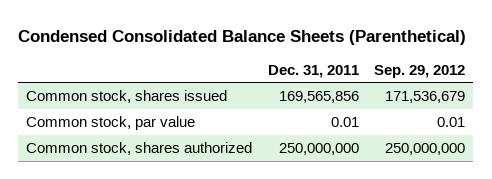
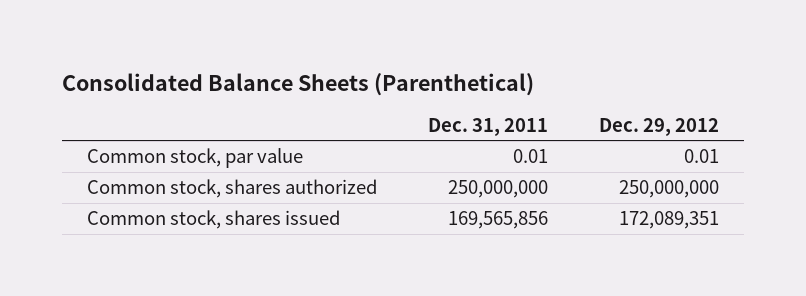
[18,29,467,45] Condensed Consolidated Balance Sheets (Parenthetical) -> [61,73,534,97] Consolidated Balance Sheets (Parenthetical)
[374,64,466,78] Sep. 29, 2012 -> none
none -> [598,117,719,136] Dec. 29, 2012
[26,90,228,104] Common stock, shares issued -> [87,210,341,230] Common stock, shares issued

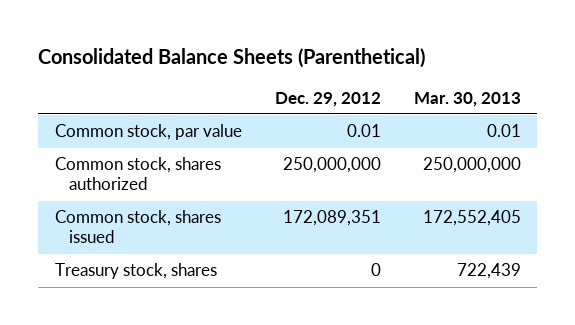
[427,117,548,136] Dec. 31, 2011 -> none
none -> [413,91,521,107] Mar. 30, 2013
none -> [54,263,217,280] Treasury stock, shares

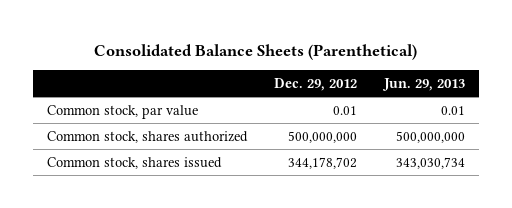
[413,91,521,107] Mar. 30, 2013 -> none
none -> [382,77,466,91] Jun. 29, 2013
[54,263,217,280] Treasury stock, shares -> none
[282,157,381,174] 250,000,000 -> [288,130,358,143] 500,000,000
[282,210,381,227] 172,089,351 -> [288,156,358,169] 344,178,702

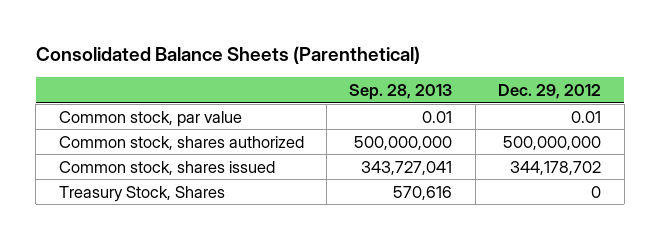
[382,77,466,91] Jun. 29, 2013 -> none
none -> [349,83,453,100] Sep. 28, 2013
none -> [58,185,225,202] Treasury Stock, Shares

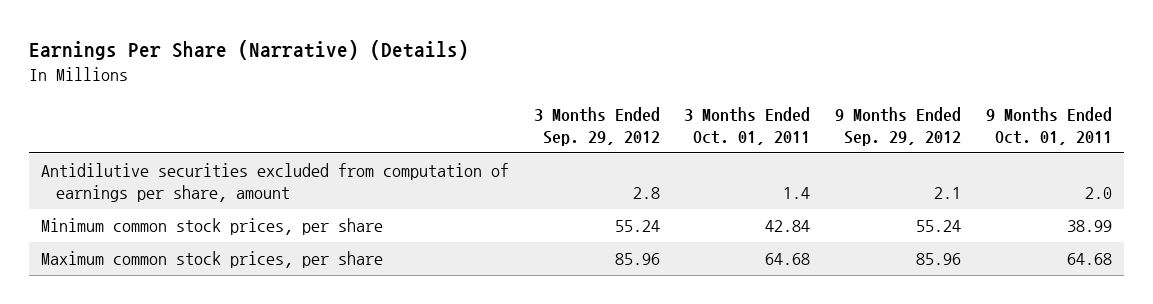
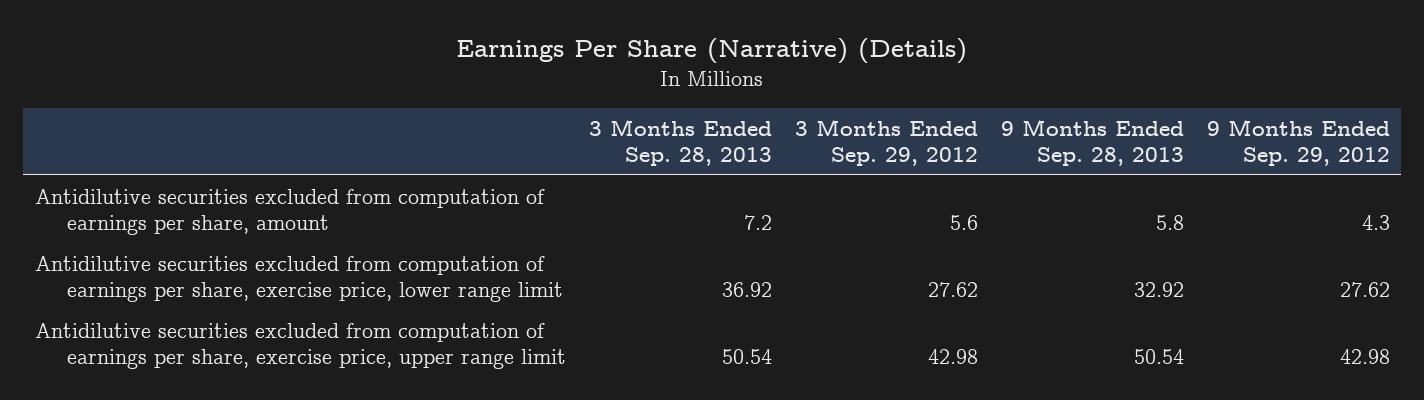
[684,107,811,145] 3 Months Ended Oct. 01, 2011 -> none
[985,107,1112,145] 9 Months Ended Oct. 01, 2011 -> none
none -> [589,118,773,166] 3 Months Ended Sep. 28, 2013
none -> [1000,118,1184,166] 9 Months Ended Sep. 28, 2013
[41,218,384,236] Minimum common stock prices, per share -> none
[41,251,384,269] Maximum common stock prices, per share -> none
[632,186,660,199] 2.8 -> [950,214,979,230] 5.6
[934,186,962,199] 2.1 -> [1361,214,1390,230] 4.3
none -> [34,256,564,302] Antidilutive securities excluded from computation of earnings per share, exercise price, lower range limit
none -> [34,323,567,369] Antidilutive securities excluded from computation of earnings per share, exercise price, upper range limit

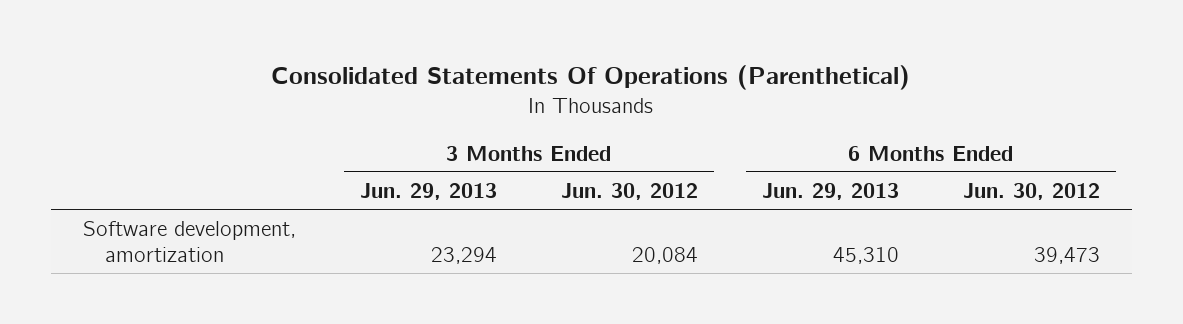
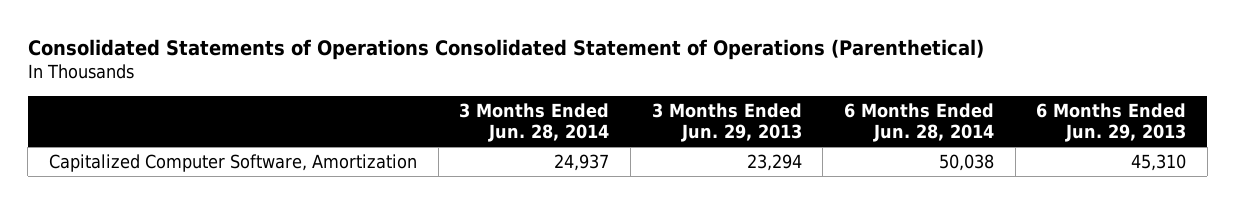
[271,65,911,91] Consolidated Statements Of Operations (Parenthetical) -> [27,38,984,60] Consolidated Statements of Operations Consolidated Statement of Operations (Parenthetical)
[560,182,698,200] Jun. 30, 2012 -> none
[962,182,1100,200] Jun. 30, 2012 -> none
none -> [459,102,610,142] 3 Months Ended Jun. 28, 2014
none -> [843,102,994,142] 6 Months Ended Jun. 28, 2014
[82,221,296,263] Software development, amortization -> [48,153,417,172] Capitalized Computer Software, Amortization

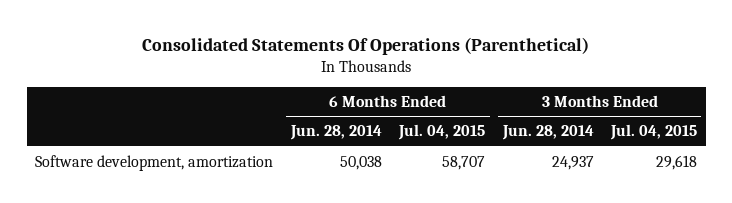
[27,38,984,60] Consolidated Statements of Operations Consolidated Statement of Operations (Parenthetical) -> [142,36,590,55] Consolidated Statements Of Operations (Parenthetical)
[651,102,802,142] 3 Months Ended Jun. 29, 2013 -> none
[1036,102,1187,142] 6 Months Ended Jun. 29, 2013 -> none
none -> [398,124,486,141] Jul. 04, 2015
none -> [610,124,698,141] Jul. 04, 2015
[48,153,417,172] Capitalized Computer Software, Amortization -> [35,154,274,171] Software development, amortization

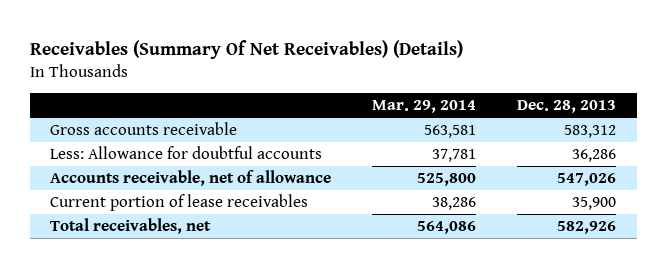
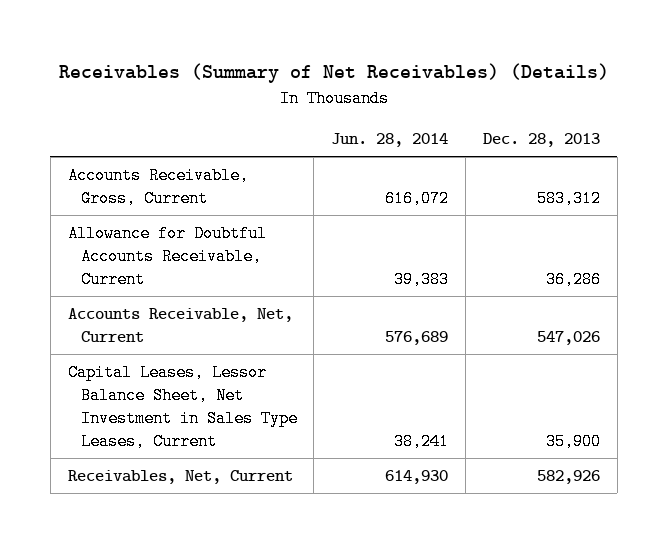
[29,39,463,59] Receivables (Summary Of Net Receivables) (Details) -> [58,63,609,84] Receivables (Summary of Net Receivables) (Details)
[372,100,477,114] Mar. 29, 2014 -> none
none -> [331,133,449,148] Jun. 28, 2014
[50,122,238,136] Gross accounts receivable -> [67,167,249,208] Accounts Receivable, Gross, Current
[50,146,323,160] Less: Allowance for doubtful accounts -> [67,225,267,289] Allowance for Doubtful Accounts Receivable, Current
[50,170,332,187] Accounts receivable, net of allowance -> [67,308,293,343] Accounts Receivable, Net, Current
[50,194,309,212] Current portion of lease receivables -> [67,364,298,451] Capital Leases, Lessor Balance Sheet, Net Investment in Sales Type Leases, Current
[50,218,212,235] Total receivables, net -> [67,470,293,485] Receivables, Net, Current

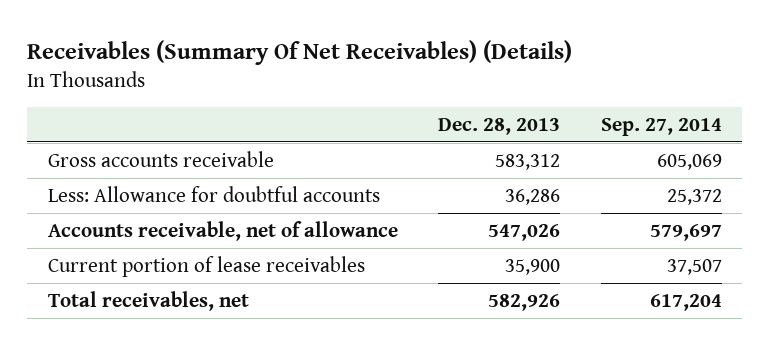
[58,63,609,84] Receivables (Summary of Net Receivables) (Details) -> [27,40,573,66] Receivables (Summary Of Net Receivables) (Details)
[331,133,449,148] Jun. 28, 2014 -> none
none -> [600,117,722,136] Sep. 27, 2014
[67,167,249,208] Accounts Receivable, Gross, Current -> [47,150,274,167] Gross accounts receivable
[67,225,267,289] Allowance for Doubtful Accounts Receivable, Current -> [47,185,380,202] Less: Allowance for doubtful accounts
[67,308,293,343] Accounts Receivable, Net, Current -> [47,220,398,241] Accounts receivable, net of allowance
[67,364,298,451] Capital Leases, Lessor Balance Sheet, Net Investment in Sales Type Leases, Current -> [47,255,365,277] Current portion of lease receivables
[67,470,293,485] Receivables, Net, Current -> [47,290,249,311] Total receivables, net

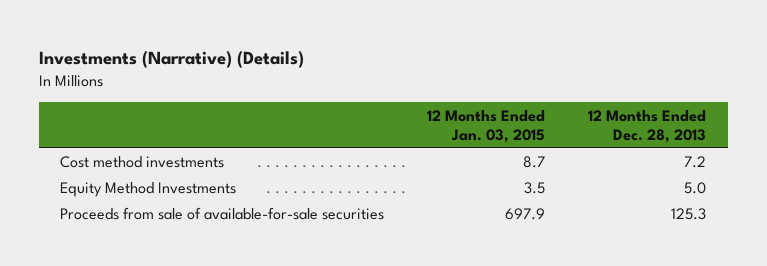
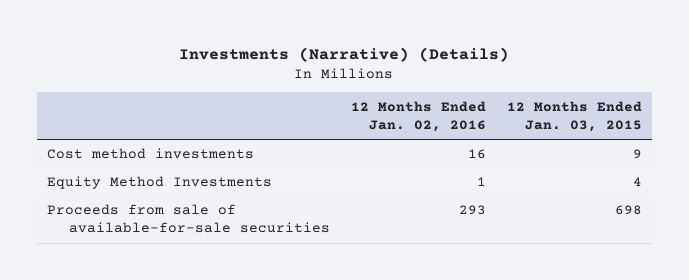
[588,109,707,144] 12 Months Ended Dec. 28, 2013 -> none
none -> [350,100,486,132] 12 Months Ended Jan. 02, 2016
[523,156,546,169] 8.7 -> [632,149,642,160] 9
[524,182,546,195] 3.5 -> [632,177,642,187] 4
[505,208,546,221] 697.9 -> [614,205,642,216] 698

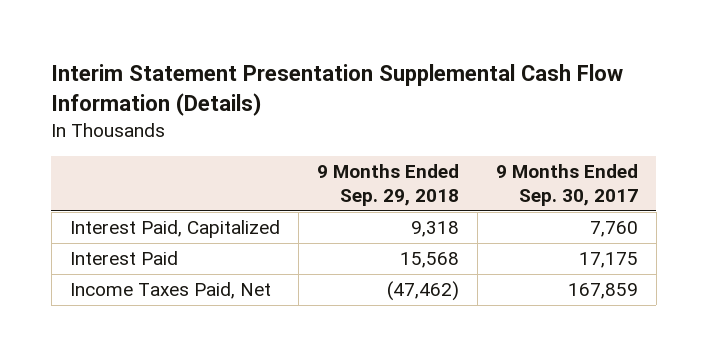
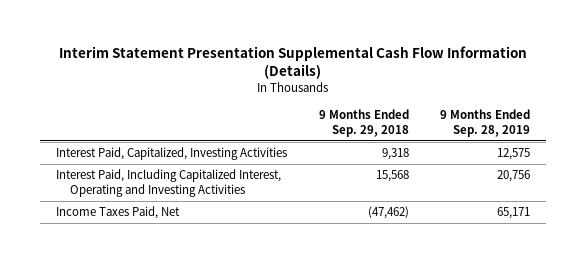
[495,164,638,207] 9 Months Ended Sep. 30, 2017 -> none
none -> [440,109,531,137] 9 Months Ended Sep. 28, 2019
[69,220,280,239] Interest Paid, Capitalized -> [55,147,287,161] Interest Paid, Capitalized, Investing Activities
[69,251,178,266] Interest Paid -> [55,169,281,197] Interest Paid, Including Capitalized Interest, Operating and Investing Activities

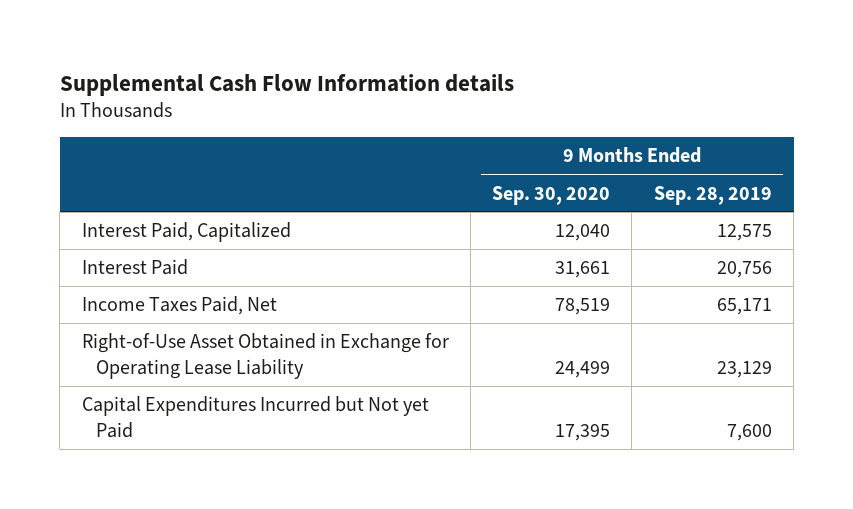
[59,46,528,80] Interim Statement Presentation Supplemental Cash Flow Information (Details) -> [59,73,514,96] Supplemental Cash Flow Information details
[318,109,409,137] 9 Months Ended Sep. 29, 2018 -> none
none -> [492,185,611,205] Sep. 30, 2020
[55,147,287,161] Interest Paid, Capitalized, Investing Activities -> [81,222,291,243] Interest Paid, Capitalized
[55,169,281,197] Interest Paid, Including Capitalized Interest, Operating and Investing Activities -> [81,259,188,276] Interest Paid
none -> [81,333,449,379] Right-of-Use Asset Obtained in Exchange for Operating Lease Liability
none -> [81,396,429,438] Capital Expenditures Incurred but Not yet Paid

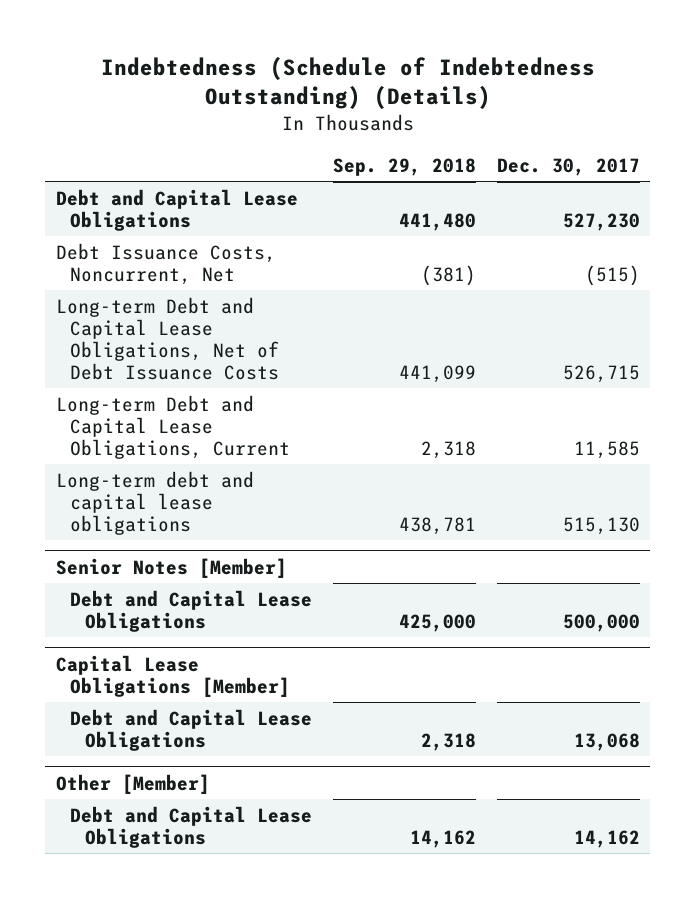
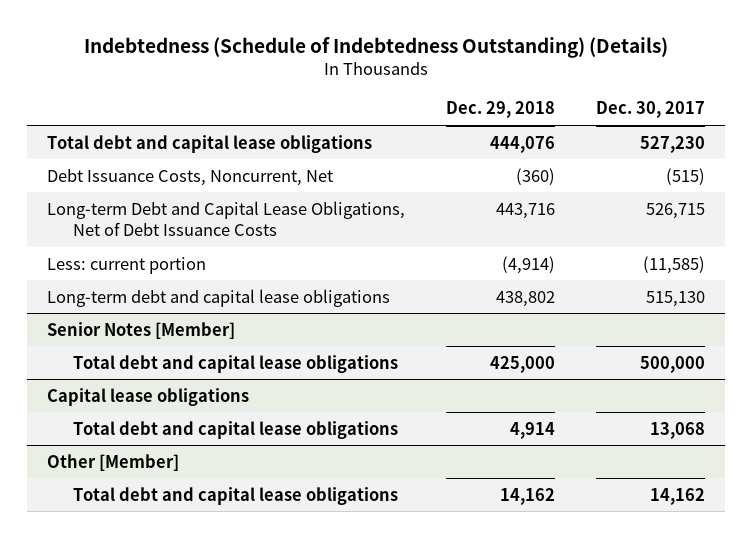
[333,157,477,176] Sep. 29, 2018 -> none
none -> [446,101,556,119] Dec. 29, 2018
[55,188,298,231] Debt and Capital Lease Obligations -> [47,134,373,153] Total debt and capital lease obligations
[55,394,291,459] Long-term Debt and Capital Lease Obligations, Current -> none
none -> [47,256,207,274] Less: current portion
[70,589,313,632] Debt and Capital Lease Obligations -> [73,354,399,373] Total debt and capital lease obligations
[55,654,291,697] Capital Lease Obligations [Member] -> [47,387,250,406] Capital lease obligations
[70,708,313,751] Debt and Capital Lease Obligations -> [73,420,399,439] Total debt and capital lease obligations
[70,805,313,848] Debt and Capital Lease Obligations -> [73,486,399,505] Total debt and capital lease obligations

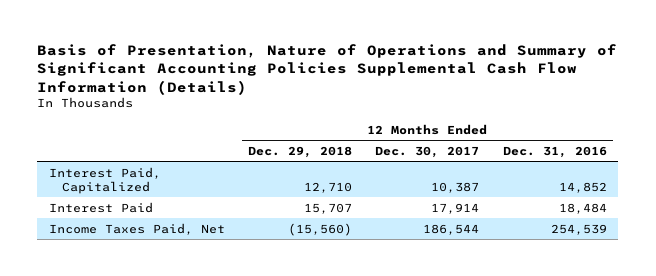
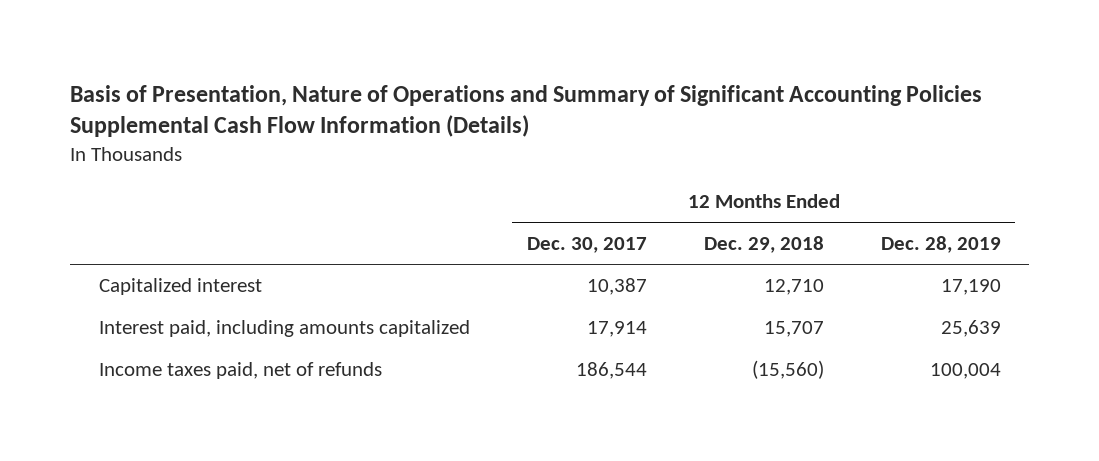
[502,145,607,158] Dec. 31, 2016 -> none
none -> [880,235,1001,253] Dec. 28, 2019
[48,166,161,194] Interest Paid, Capitalized -> [98,278,262,296] Capitalized interest
[48,201,153,213] Interest Paid -> [98,320,470,338] Interest paid, including amounts capitalized
[48,222,225,235] Income Taxes Paid, Net -> [98,362,382,380] Income taxes paid, net of refunds

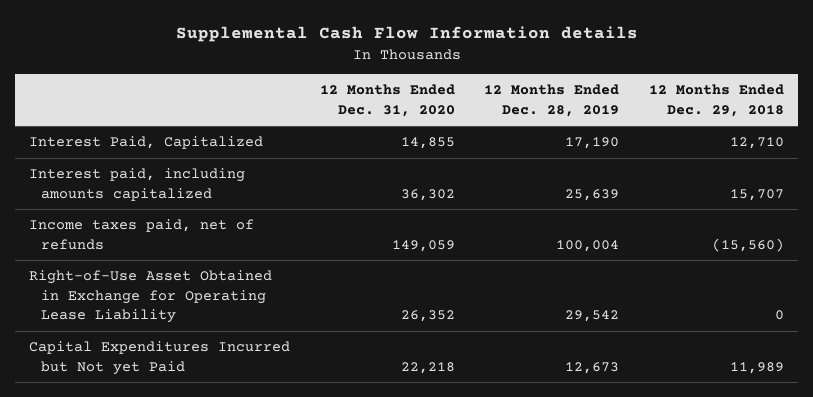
[70,84,983,138] Basis of Presentation, Nature of Operations and Summary of Significant Accounting Policies Supplemental Cash Flow Information (Details) -> [175,26,638,43] Supplemental Cash Flow Information details
[526,236,647,253] Dec. 30, 2017 -> none
none -> [319,84,455,117] 12 Months Ended Dec. 31, 2020
[98,278,262,296] Capitalized interest -> [29,136,264,150] Interest Paid, Capitalized
none -> [29,270,273,324] Right-of-Use Asset Obtained in Exchange for Operating Lease Liability
none -> [29,341,291,375] Capital Expenditures Incurred but Not yet Paid

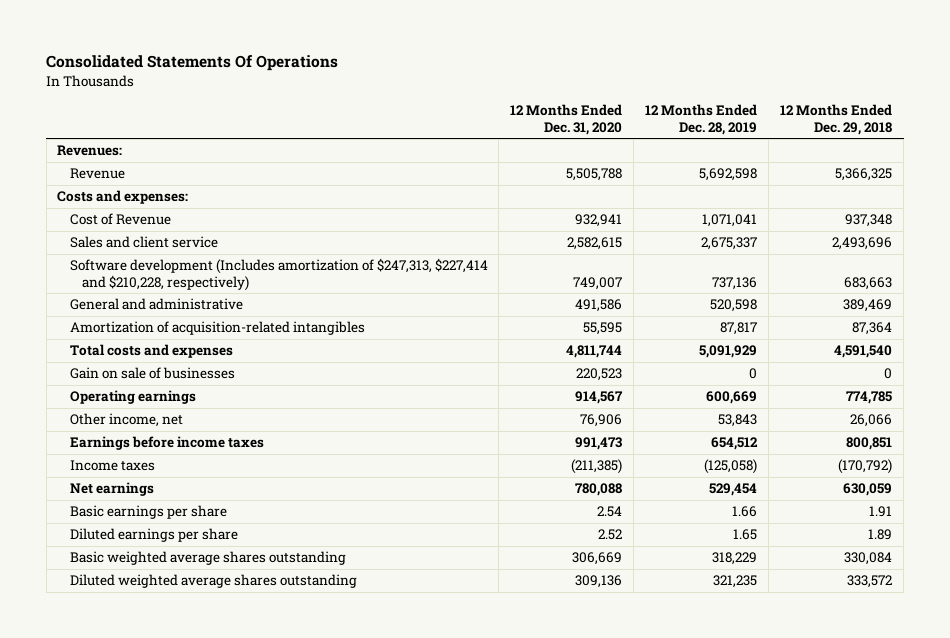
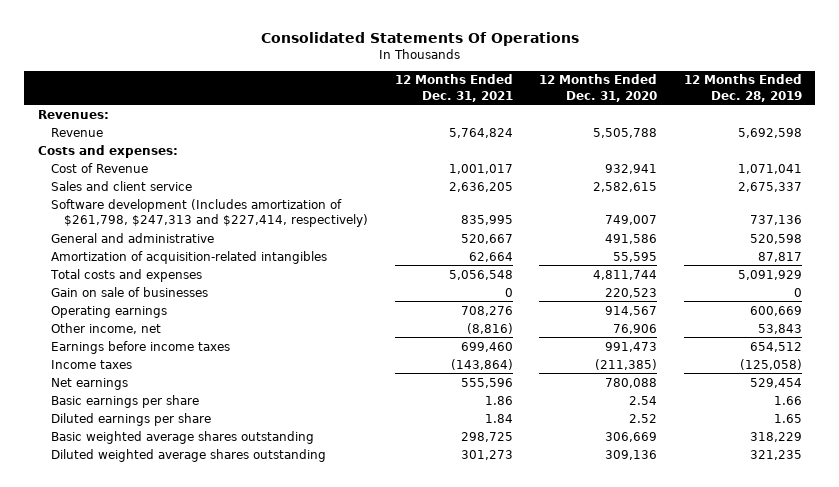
[780,104,893,136] 12 Months Ended Dec. 29, 2018 -> none
none -> [394,74,513,102] 12 Months Ended Dec. 31, 2021
[69,258,488,291] Software development (Includes amortization of $247,313, $227,414 and $210,228, respectively) -> [50,198,368,227] Software development (Includes amortization of $261,798, $247,313 and $227,414, respectively)

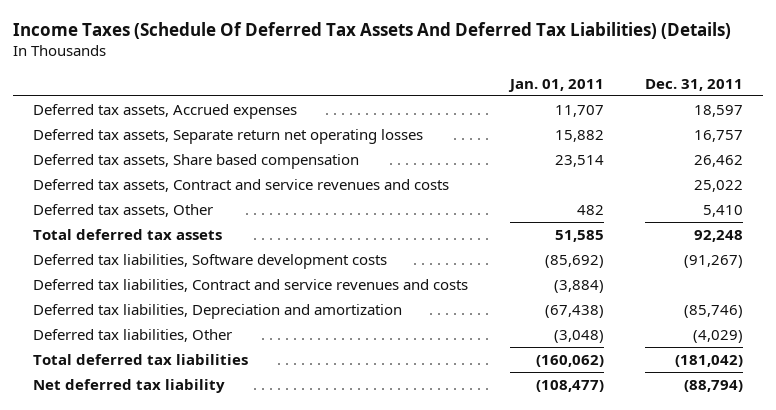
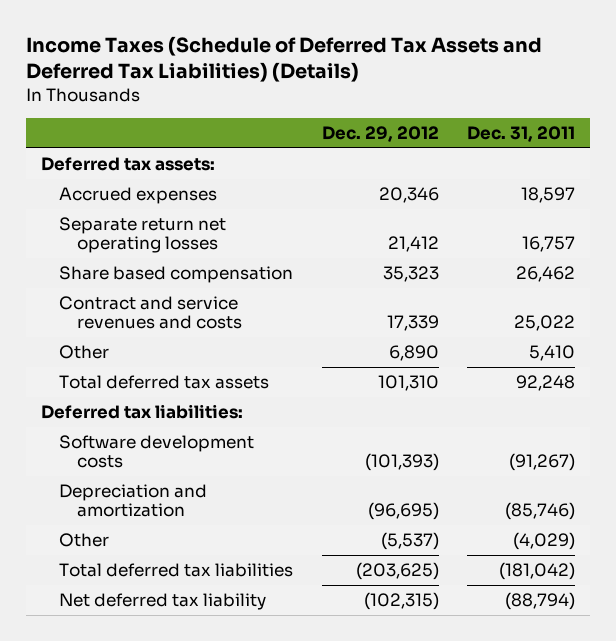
[12,21,731,39] Income Taxes (Schedule Of Deferred Tax Assets And Deferred Tax Liabilities) (Details) -> [26,36,543,83] Income Taxes (Schedule of Deferred Tax Assets and Deferred Tax Liabilities) (Details)
[507,78,604,92] Jan. 01, 2011 -> none
none -> [321,125,439,142] Dec. 29, 2012
none -> [40,157,215,172] Deferred tax assets:
[33,103,298,119] Deferred tax assets, Accrued expenses -> [58,187,217,205] Accrued expenses
[33,128,424,144] Deferred tax assets, Separate return net operating losses -> [58,217,226,254] Separate return net operating losses
[33,153,360,169] Deferred tax assets, Share based compensation -> [58,266,293,284] Share based compensation
[33,178,450,192] Deferred tax assets, Contract and service revenues and costs -> [58,296,242,330] Contract and service revenues and costs
[33,203,214,217] Deferred tax assets, Other -> [58,345,109,360] Other
[33,278,469,292] Deferred tax liabilities, Contract and service revenues and costs -> none
none -> [40,404,243,420] Deferred tax liabilities:
[33,253,388,269] Deferred tax liabilities, Software development costs -> [58,435,254,469] Software development costs
[33,303,403,319] Deferred tax liabilities, Depreciation and amortization -> [58,484,207,518] Depreciation and amortization
[33,328,233,342] Deferred tax liabilities, Other -> [58,533,109,548] Other

